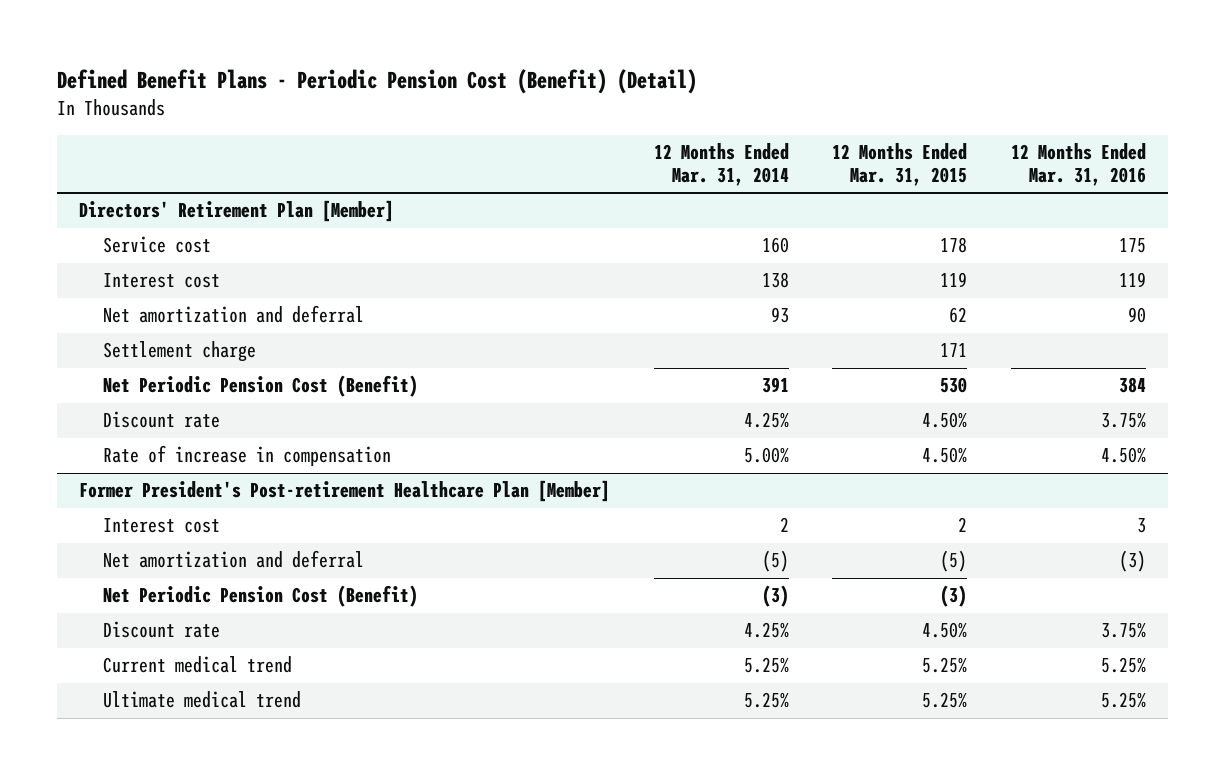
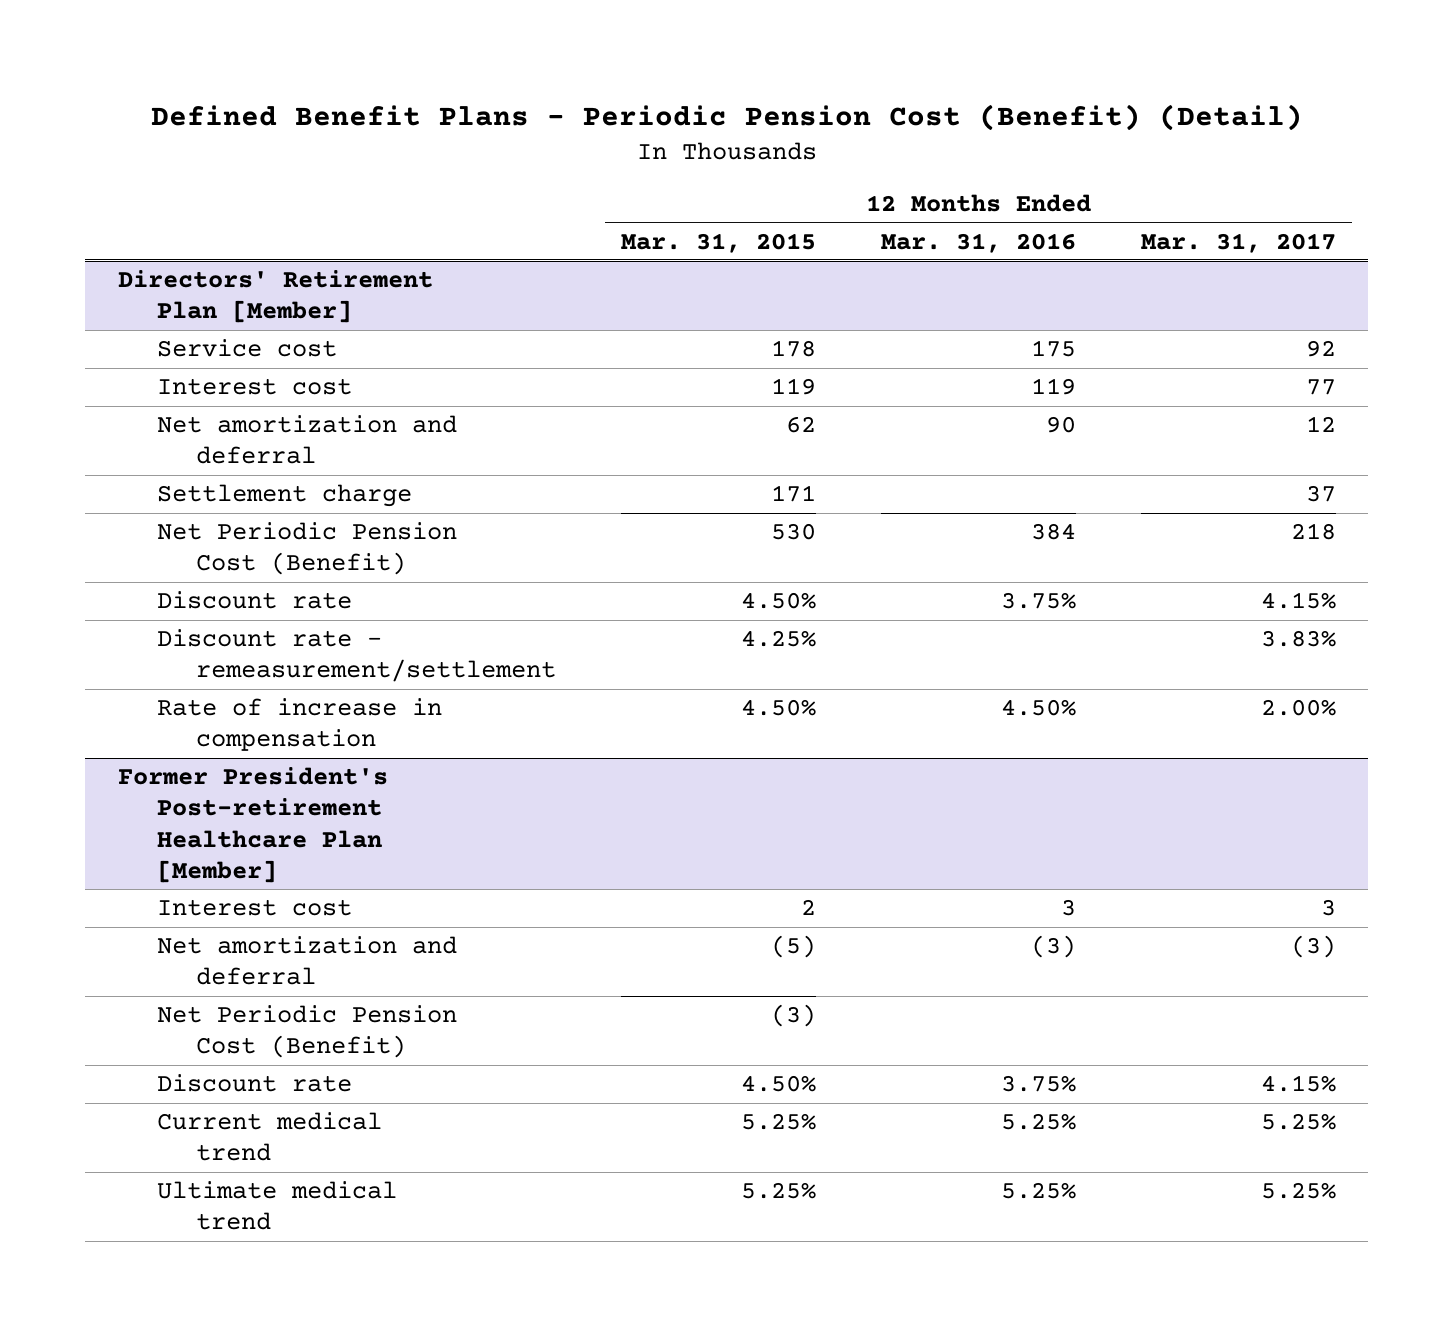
[653,142,789,186] 12 Months Ended Mar. 31, 2014 -> none
none -> [1140,232,1336,253] Mar. 31, 2017
none -> [157,629,557,683] Discount rate - remeasurement/settlement

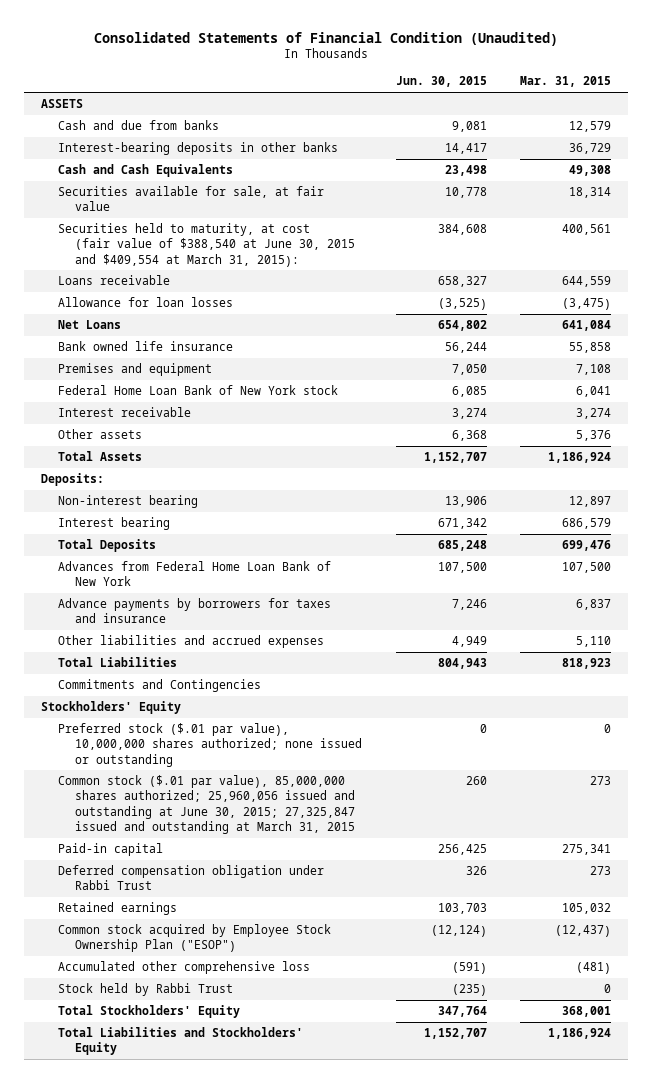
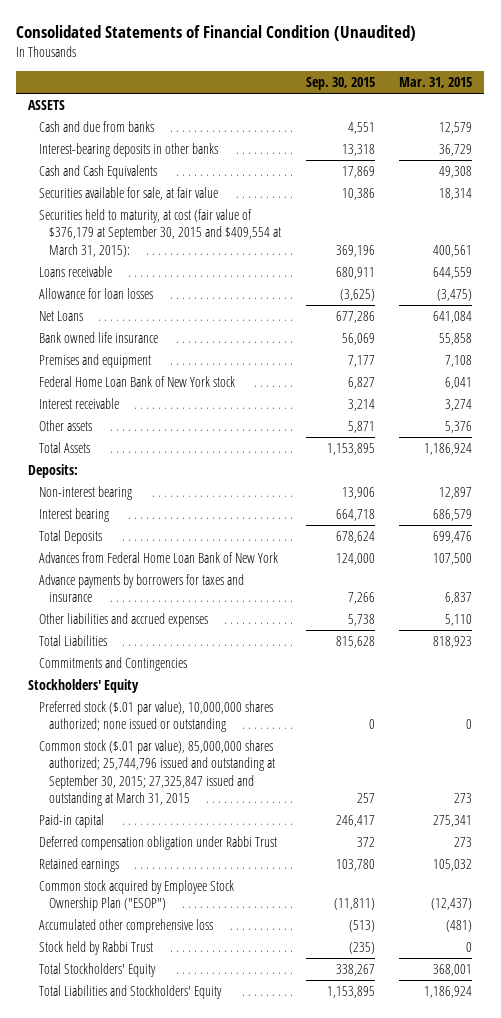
[395,76,487,88] Jun. 30, 2015 -> none
none -> [305,77,375,91] Sep. 30, 2015
[58,223,356,267] Securities held to maturity, at cost (fair value of $388,540 at June 30, 2015 and $409,554 at March 31, 2015): -> [38,208,282,257] Securities held to maturity, at cost (fair value of $376,179 at September 30, 2015 and $409,554 at March 31, 2015):
[58,775,356,834] Common stock ($.01 par value), 85,000,000 shares authorized; 25,960,056 issued and outstanding at June 30, 2015; 27,325,847 issued and outstanding at March 31, 2015 -> [38,739,276,807] Common stock ($.01 par value), 85,000,000 shares authorized; 25,744,796 issued and outstanding at September 30, 2015; 27,325,847 issued and outstanding at March 31, 2015

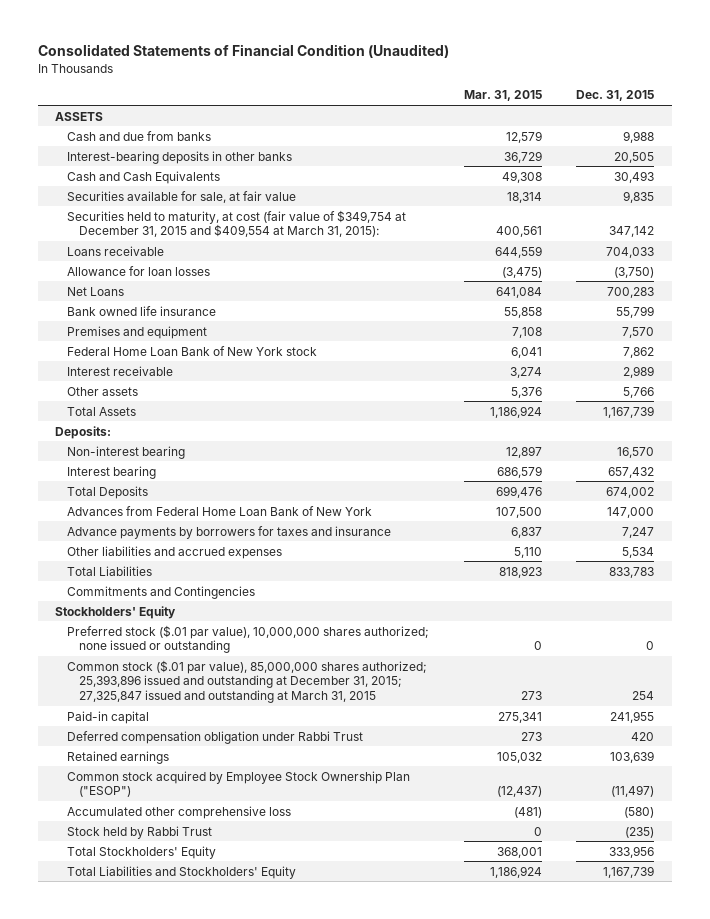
[305,77,375,91] Sep. 30, 2015 -> none
none -> [576,90,655,102] Dec. 31, 2015
[38,208,282,257] Securities held to maturity, at cost (fair value of $376,179 at September 30, 2015 and $409,554 at March 31, 2015): -> [66,209,406,238] Securities held to maturity, at cost (fair value of $349,754 at December 31, 2015 and $409,554 at March 31, 2015):
[38,739,276,807] Common stock ($.01 par value), 85,000,000 shares authorized; 25,744,796 issued and outstanding at September 30, 2015; 27,325,847 issued and outstanding at March 31, 2015 -> [66,659,427,703] Common stock ($.01 par value), 85,000,000 shares authorized; 25,393,896 issued and outstanding at December 31, 2015; 27,325,847 issued and outstanding at March 31, 2015

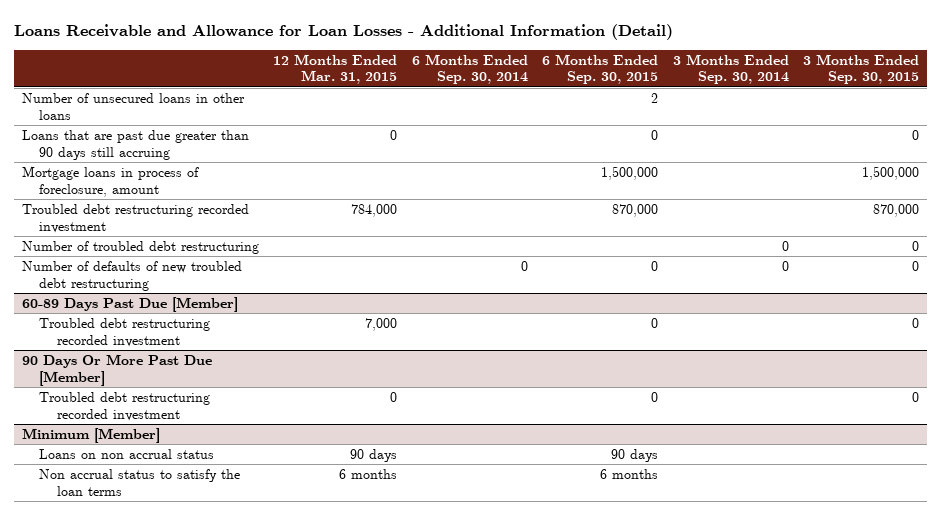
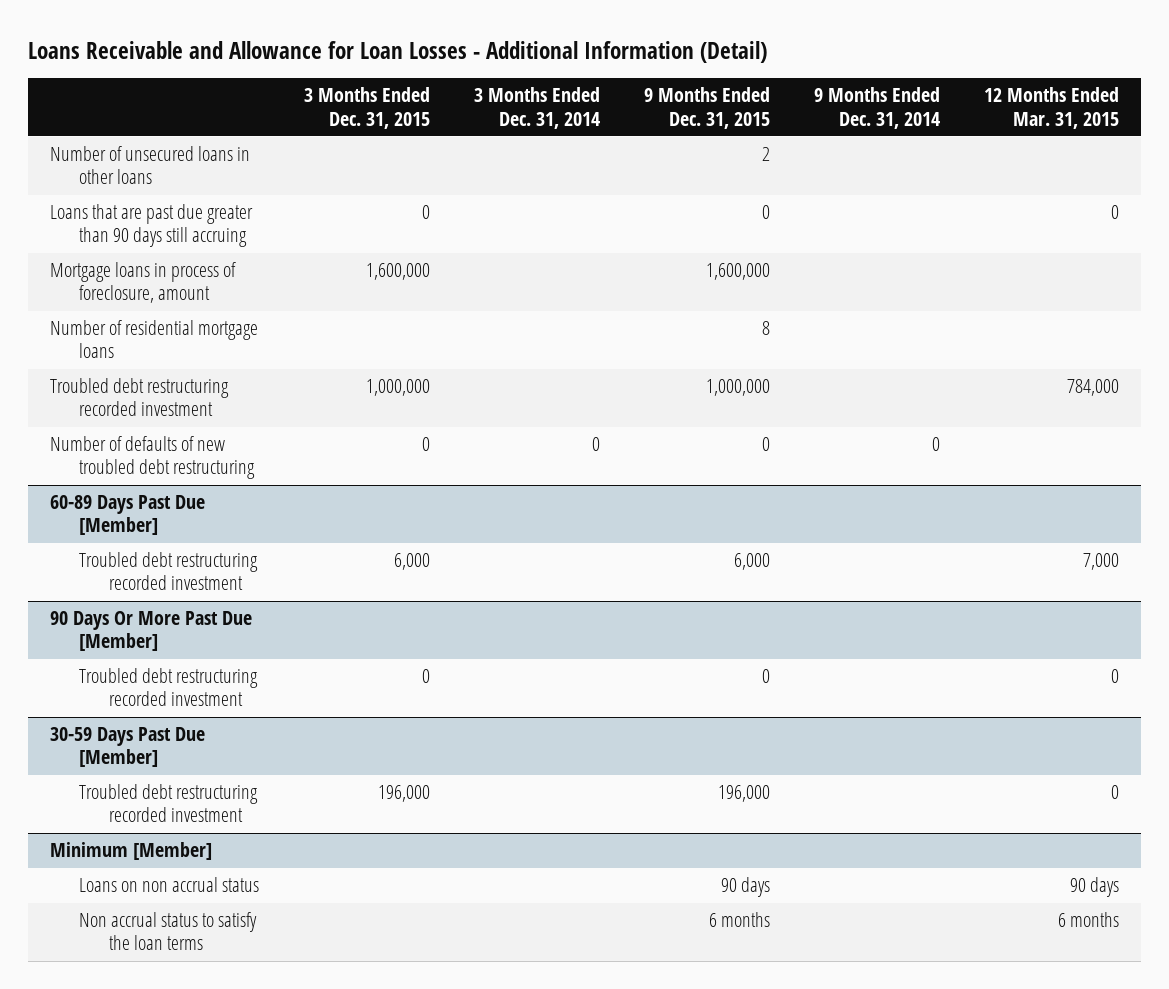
[411,53,528,85] 6 Months Ended Sep. 30, 2014 -> none
[542,53,659,85] 6 Months Ended Sep. 30, 2015 -> none
[672,53,789,85] 3 Months Ended Sep. 30, 2014 -> none
[803,53,920,85] 3 Months Ended Sep. 30, 2015 -> none
none -> [303,87,430,129] 3 Months Ended Dec. 31, 2015
none -> [473,87,600,129] 3 Months Ended Dec. 31, 2014
none -> [643,87,770,129] 9 Months Ended Dec. 31, 2015
none -> [813,87,940,129] 9 Months Ended Dec. 31, 2014
none -> [50,320,259,359] Number of residential mortgage loans
[21,240,259,254] Number of troubled debt restructuring -> none
none -> [50,727,206,768] 30-59 Days Past Due [Member]
none -> [79,784,259,823] Troubled debt restructuring recorded investment

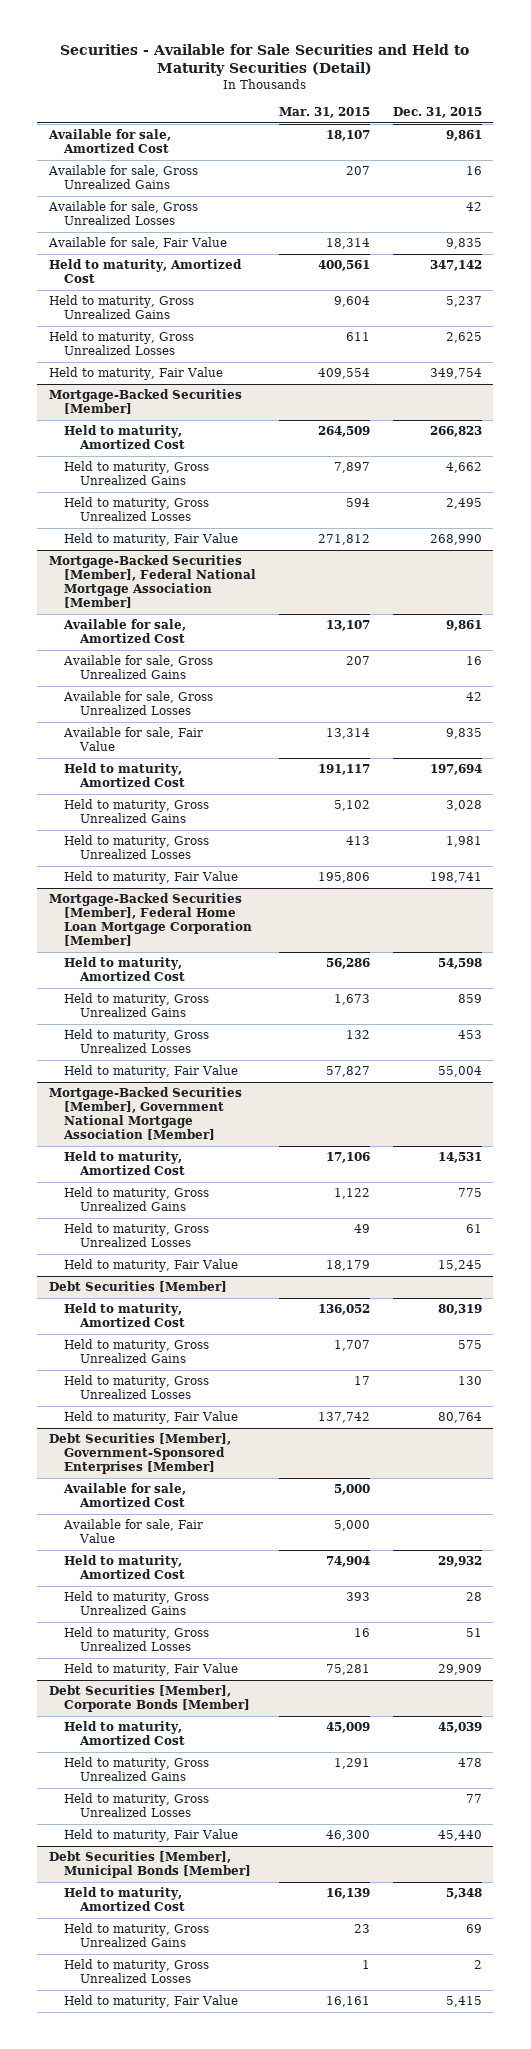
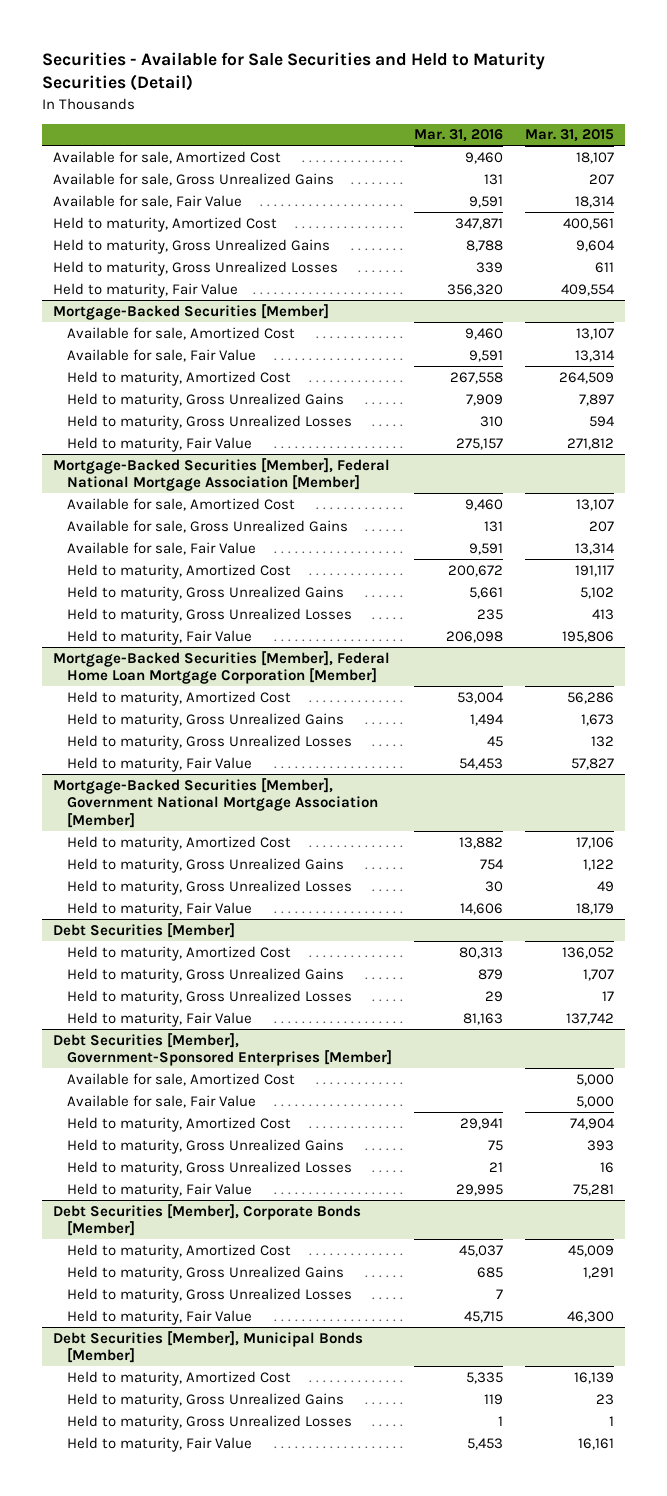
[392,106,482,118] Dec. 31, 2015 -> none
none -> [414,129,504,143] Mar. 31, 2016
[47,201,198,226] Available for sale, Gross Unrealized Losses -> none
none -> [67,326,296,340] Available for sale, Amortized Cost
none -> [67,348,257,362] Available for sale, Fair Value
[63,691,214,716] Available for sale, Gross Unrealized Losses -> none

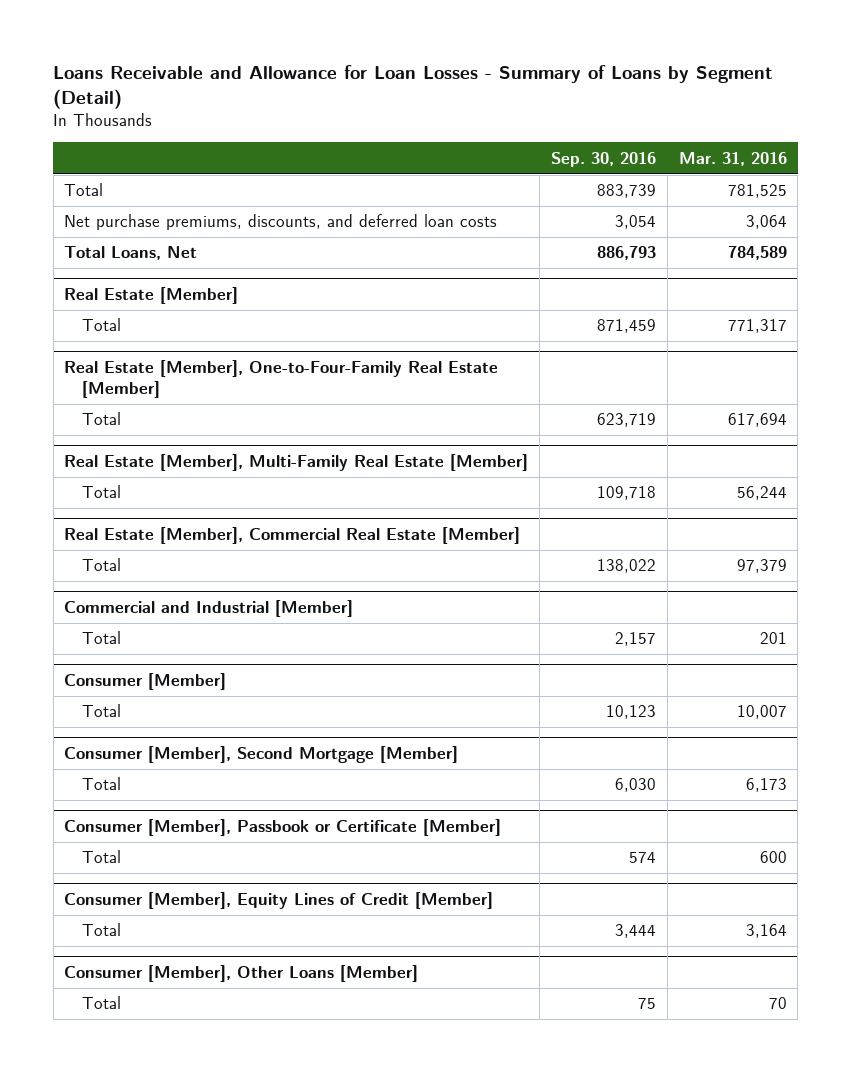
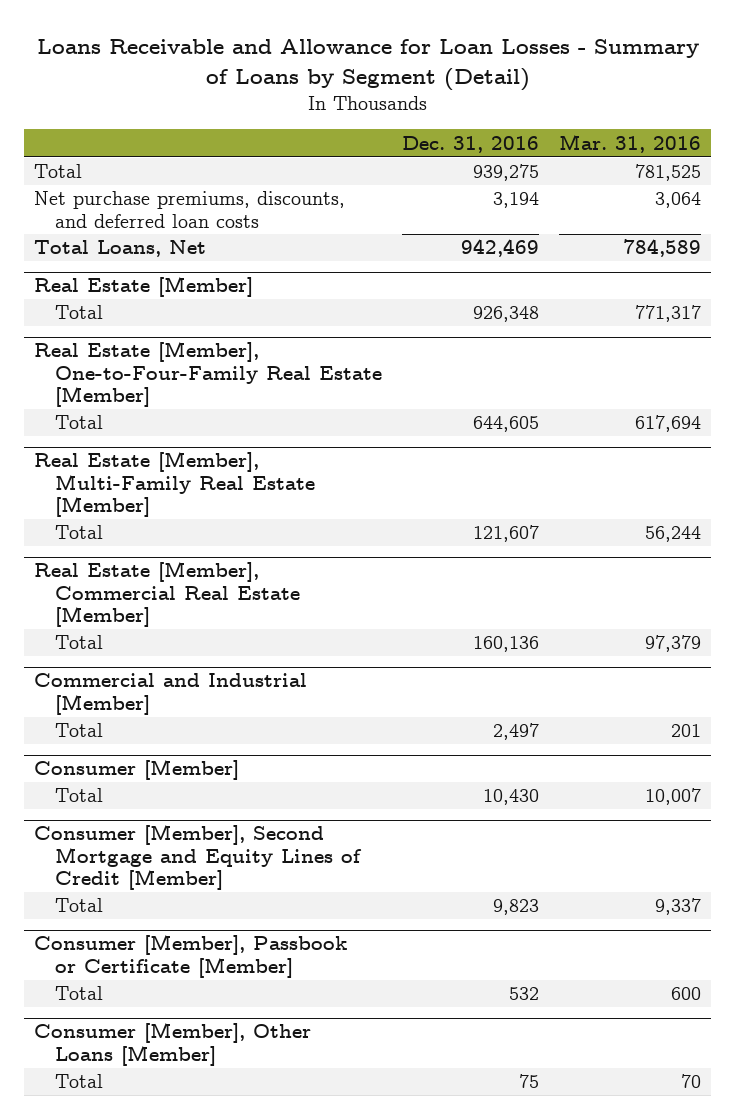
[550,151,656,167] Sep. 30, 2016 -> none
none -> [402,135,540,153] Dec. 31, 2016
[64,745,459,763] Consumer [Member], Second Mortgage [Member] -> none
none -> [34,824,363,890] Consumer [Member], Second Mortgage and Equity Lines of Credit [Member]
[745,778,787,793] 6,173 -> [655,898,702,916] 9,337
[64,891,494,909] Consumer [Member], Equity Lines of Credit [Member] -> none
[81,923,121,937] Total -> none

